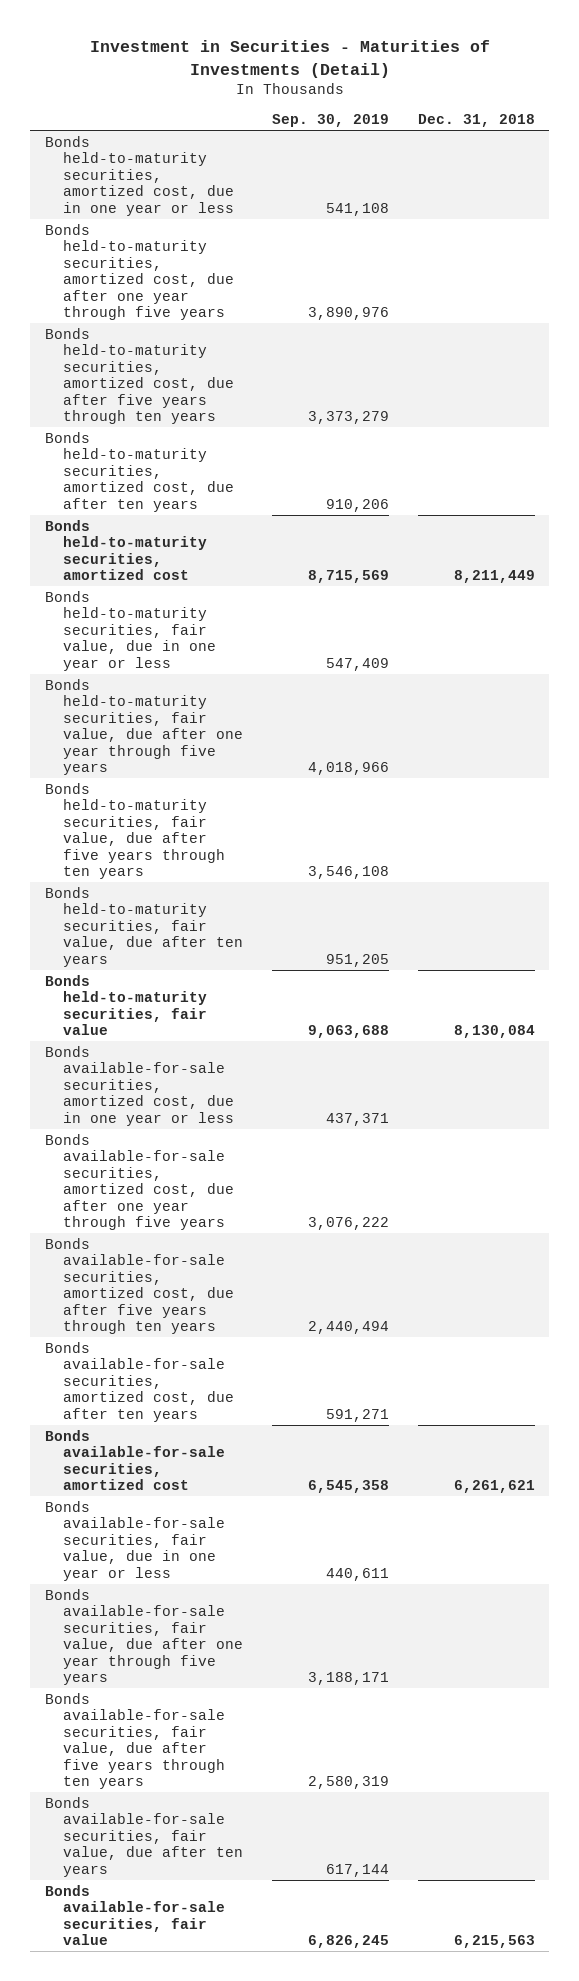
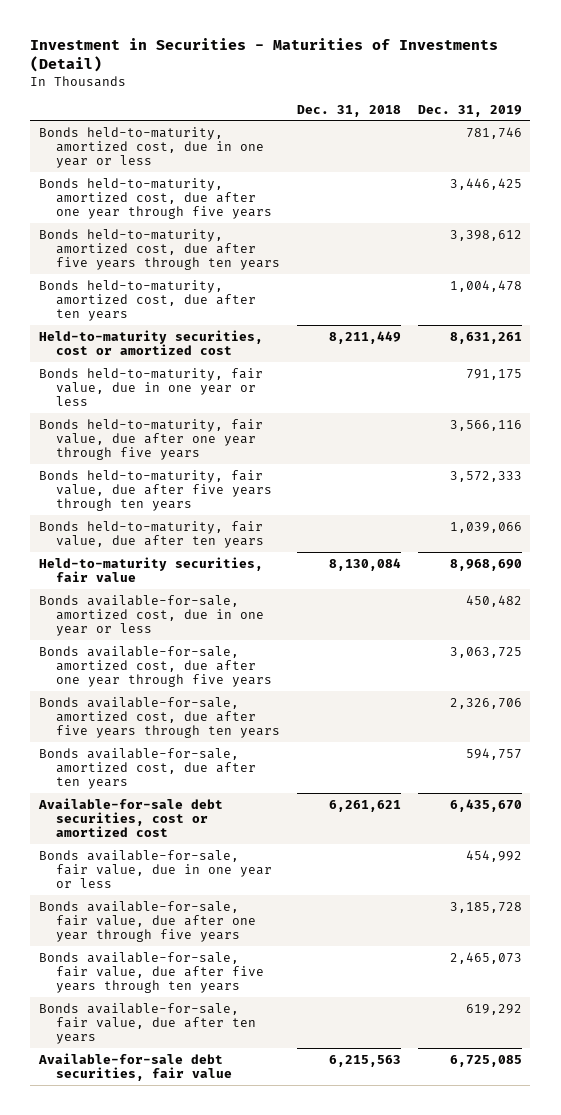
[272,113,390,127] Sep. 30, 2019 -> none
none -> [417,104,522,117] Dec. 31, 2019
[44,135,235,216] Bonds held-to-maturity securities, amortized cost, due in one year or less -> [38,126,265,169] Bonds held-to-maturity, amortized cost, due in one year or less
[44,223,235,321] Bonds held-to-maturity securities, amortized cost, due after one year through five years -> [38,177,273,220] Bonds held-to-maturity, amortized cost, due after one year through five years
[44,327,235,425] Bonds held-to-maturity securities, amortized cost, due after five years through ten years -> [38,228,281,271] Bonds held-to-maturity, amortized cost, due after five years through ten years
[44,431,235,512] Bonds held-to-maturity securities, amortized cost, due after ten years -> [38,279,257,322] Bonds held-to-maturity, amortized cost, due after ten years
[44,519,208,581] Bonds held-to-maturity securities, amortized cost -> [38,329,263,355] Held-to-maturity securities, cost or amortized cost
[44,590,217,671] Bonds held-to-maturity securities, fair value, due in one year or less -> [38,367,263,407] Bonds held-to-maturity, fair value, due in one year or less
[44,678,244,776] Bonds held-to-maturity securities, fair value, due after one year through five years -> [38,418,263,461] Bonds held-to-maturity, fair value, due after one year through five years
[44,782,226,880] Bonds held-to-maturity securities, fair value, due after five years through ten years -> [38,469,273,512] Bonds held-to-maturity, fair value, due after five years through ten years
[44,886,244,967] Bonds held-to-maturity securities, fair value, due after ten years -> [38,520,265,548] Bonds held-to-maturity, fair value, due after ten years
[44,974,208,1036] Bonds held-to-maturity securities, fair value -> [38,556,263,582] Held-to-maturity securities, fair value
[44,1045,235,1126] Bonds available-for-sale securities, amortized cost, due in one year or less -> [38,594,265,637] Bonds available-for-sale, amortized cost, due in one year or less
[44,1133,235,1231] Bonds available-for-sale securities, amortized cost, due after one year through five years -> [38,645,273,688] Bonds available-for-sale, amortized cost, due after one year through five years
[44,1237,235,1335] Bonds available-for-sale securities, amortized cost, due after five years through ten years -> [38,696,281,739] Bonds available-for-sale, amortized cost, due after five years through ten years
[44,1341,235,1422] Bonds available-for-sale securities, amortized cost, due after ten years -> [38,747,257,790] Bonds available-for-sale, amortized cost, due after ten years
[44,1429,226,1491] Bonds available-for-sale securities, amortized cost -> [37,797,223,838] Available-for-sale debt securities, cost or amortized cost
[44,1500,226,1581] Bonds available-for-sale securities, fair value, due in one year or less -> [38,849,273,889] Bonds available-for-sale, fair value, due in one year or less
[44,1588,244,1686] Bonds available-for-sale securities, fair value, due after one year through five years -> [38,900,257,943] Bonds available-for-sale, fair value, due after one year through five years
[44,1692,226,1790] Bonds available-for-sale securities, fair value, due after five years through ten years -> [38,951,265,994] Bonds available-for-sale, fair value, due after five years through ten years
[44,1796,244,1877] Bonds available-for-sale securities, fair value, due after ten years -> [38,1002,257,1045] Bonds available-for-sale, fair value, due after ten years
[44,1884,226,1946] Bonds available-for-sale securities, fair value -> [37,1052,233,1081] Available-for-sale debt securities, fair value

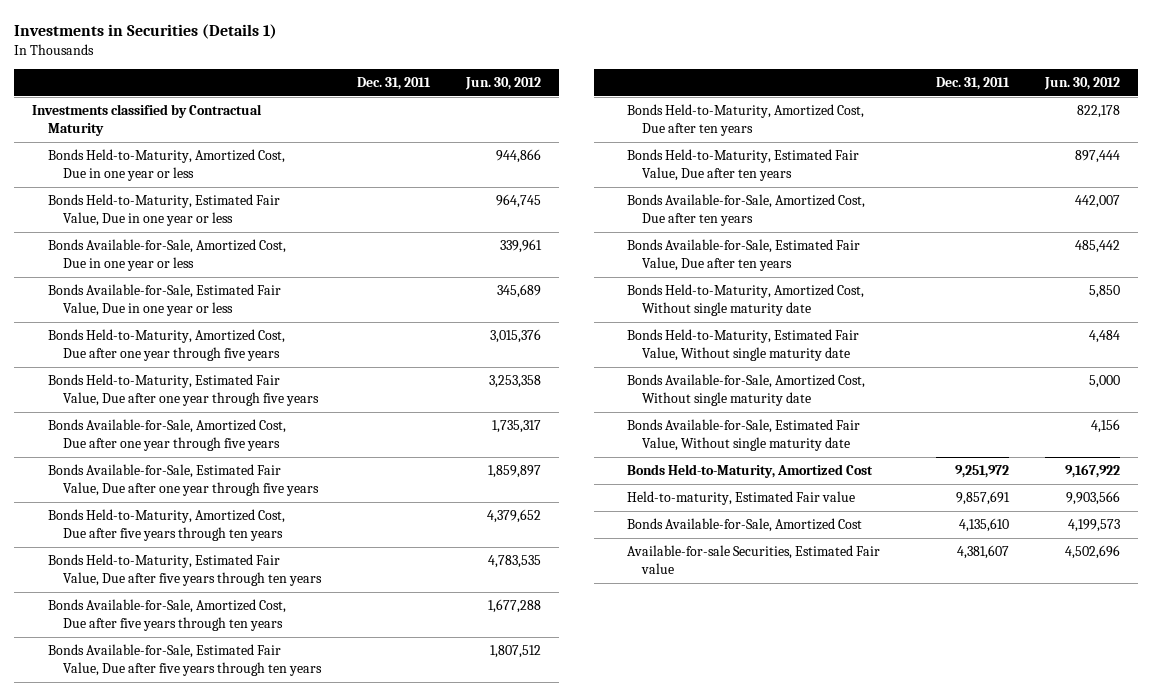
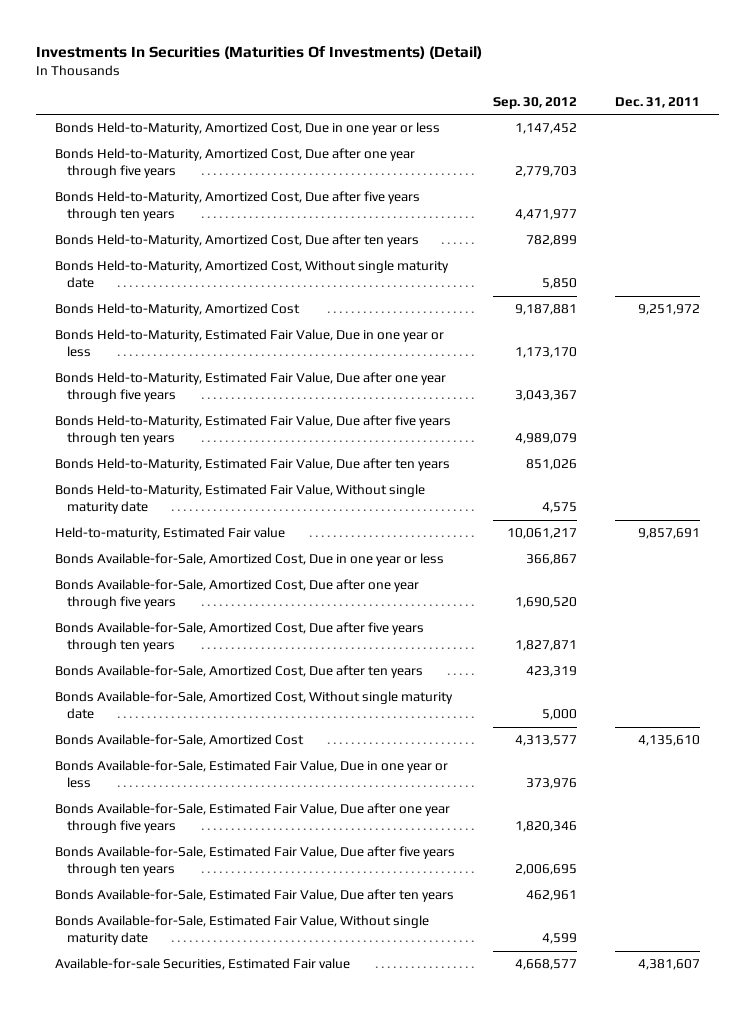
[14,23,278,39] Investments in Securities (Details 1) -> [36,46,483,60] Investments In Securities (Maturities Of Investments) (Detail)
[464,76,541,90] Jun. 30, 2012 -> none
none -> [493,96,578,109] Sep. 30, 2012
[32,104,263,136] Investments classified by Contractual Maturity -> none
[47,194,280,226] Bonds Held-to-Maturity, Estimated Fair Value, Due in one year or less -> [55,329,445,358] Bonds Held-to-Maturity, Estimated Fair Value, Due in one year or less
[47,374,319,406] Bonds Held-to-Maturity, Estimated Fair Value, Due after one year through five years -> [55,372,447,403] Bonds Held-to-Maturity, Estimated Fair Value, Due after one year through five years
[47,554,322,586] Bonds Held-to-Maturity, Estimated Fair Value, Due after five years through ten years -> [55,415,452,446] Bonds Held-to-Maturity, Estimated Fair Value, Due after five years through ten years
[626,149,859,181] Bonds Held-to-Maturity, Estimated Fair Value, Due after ten years -> [55,458,451,472] Bonds Held-to-Maturity, Estimated Fair Value, Due after ten years
[626,329,859,361] Bonds Held-to-Maturity, Estimated Fair Value, Without single maturity date -> [55,484,426,515] Bonds Held-to-Maturity, Estimated Fair Value, Without single maturity date
[47,239,286,271] Bonds Available-for-Sale, Amortized Cost, Due in one year or less -> [55,553,445,567] Bonds Available-for-Sale, Amortized Cost, Due in one year or less
[47,419,286,451] Bonds Available-for-Sale, Amortized Cost, Due after one year through five years -> [55,579,420,610] Bonds Available-for-Sale, Amortized Cost, Due after one year through five years
[47,599,286,631] Bonds Available-for-Sale, Amortized Cost, Due after five years through ten years -> [55,622,425,653] Bonds Available-for-Sale, Amortized Cost, Due after five years through ten years
[626,194,865,226] Bonds Available-for-Sale, Amortized Cost, Due after ten years -> [55,665,424,679] Bonds Available-for-Sale, Amortized Cost, Due after ten years
[626,374,865,406] Bonds Available-for-Sale, Amortized Cost, Without single maturity date -> [55,691,454,720] Bonds Available-for-Sale, Amortized Cost, Without single maturity date
[47,284,281,316] Bonds Available-for-Sale, Estimated Fair Value, Due in one year or less -> [55,760,449,789] Bonds Available-for-Sale, Estimated Fair Value, Due in one year or less
[47,464,319,496] Bonds Available-for-Sale, Estimated Fair Value, Due after one year through five years -> [55,803,451,834] Bonds Available-for-Sale, Estimated Fair Value, Due after one year through five years
[47,644,322,676] Bonds Available-for-Sale, Estimated Fair Value, Due after five years through ten years -> [55,846,456,877] Bonds Available-for-Sale, Estimated Fair Value, Due after five years through ten years
[626,239,860,271] Bonds Available-for-Sale, Estimated Fair Value, Due after ten years -> [55,889,455,903] Bonds Available-for-Sale, Estimated Fair Value, Due after ten years
[626,419,860,451] Bonds Available-for-Sale, Estimated Fair Value, Without single maturity date -> [55,915,430,946] Bonds Available-for-Sale, Estimated Fair Value, Without single maturity date

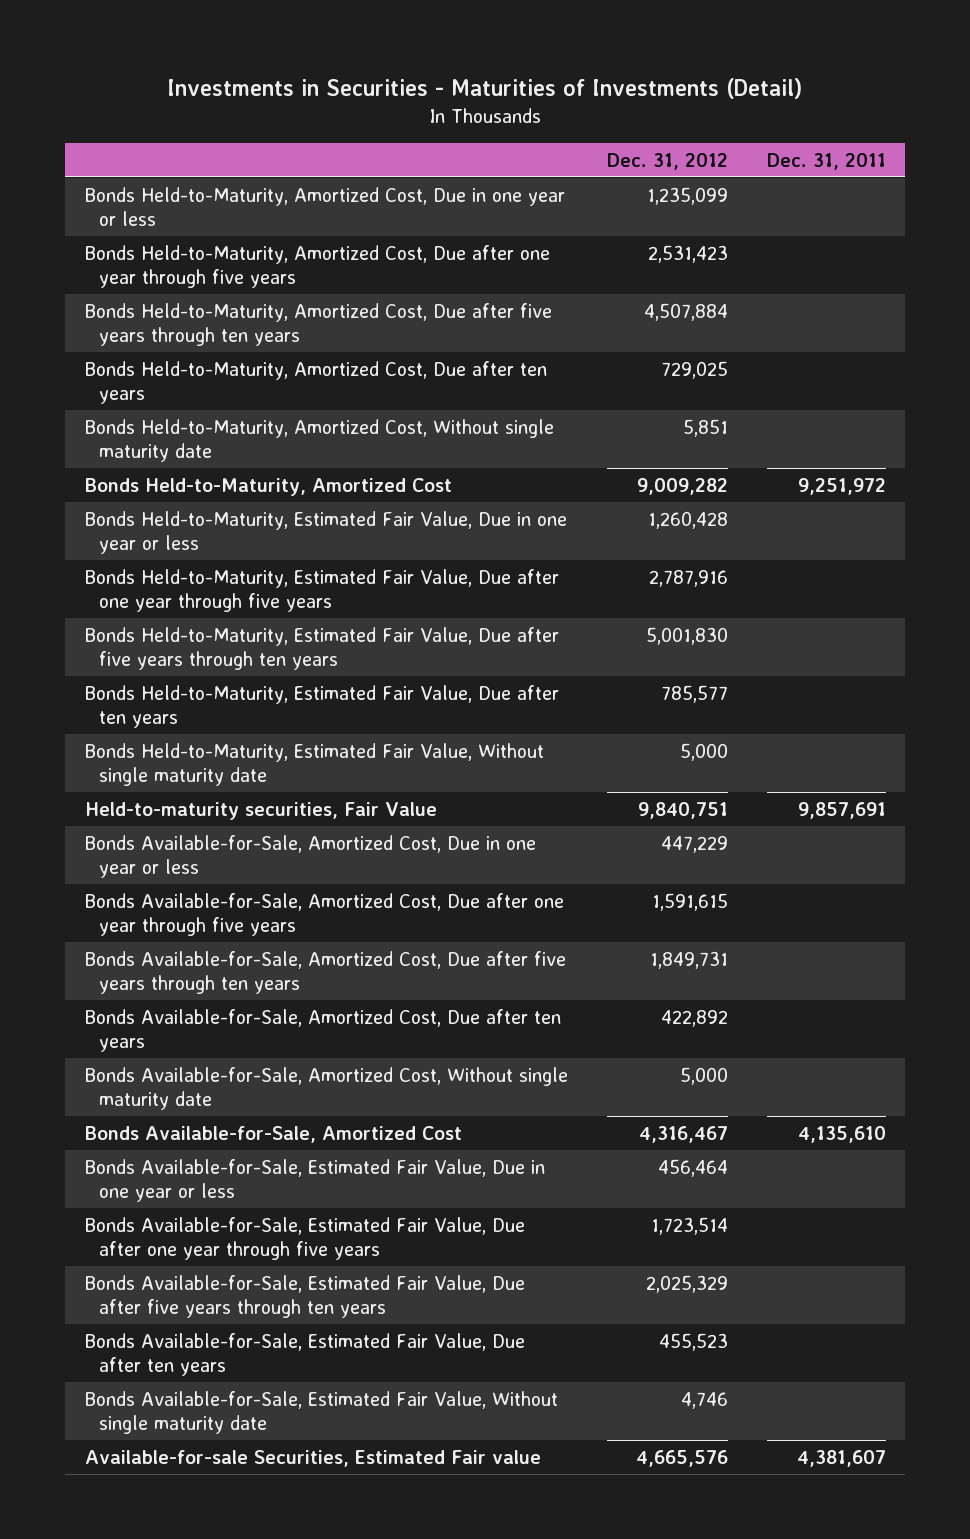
[36,46,483,60] Investments In Securities (Maturities Of Investments) (Detail) -> [167,78,803,100] Investments in Securities - Maturities of Investments (Detail)
[493,96,578,109] Sep. 30, 2012 -> none
none -> [606,152,728,170] Dec. 31, 2012
[55,527,286,541] Held-to-maturity, Estimated Fair value -> [84,801,437,820] Held-to-maturity securities, Fair Value

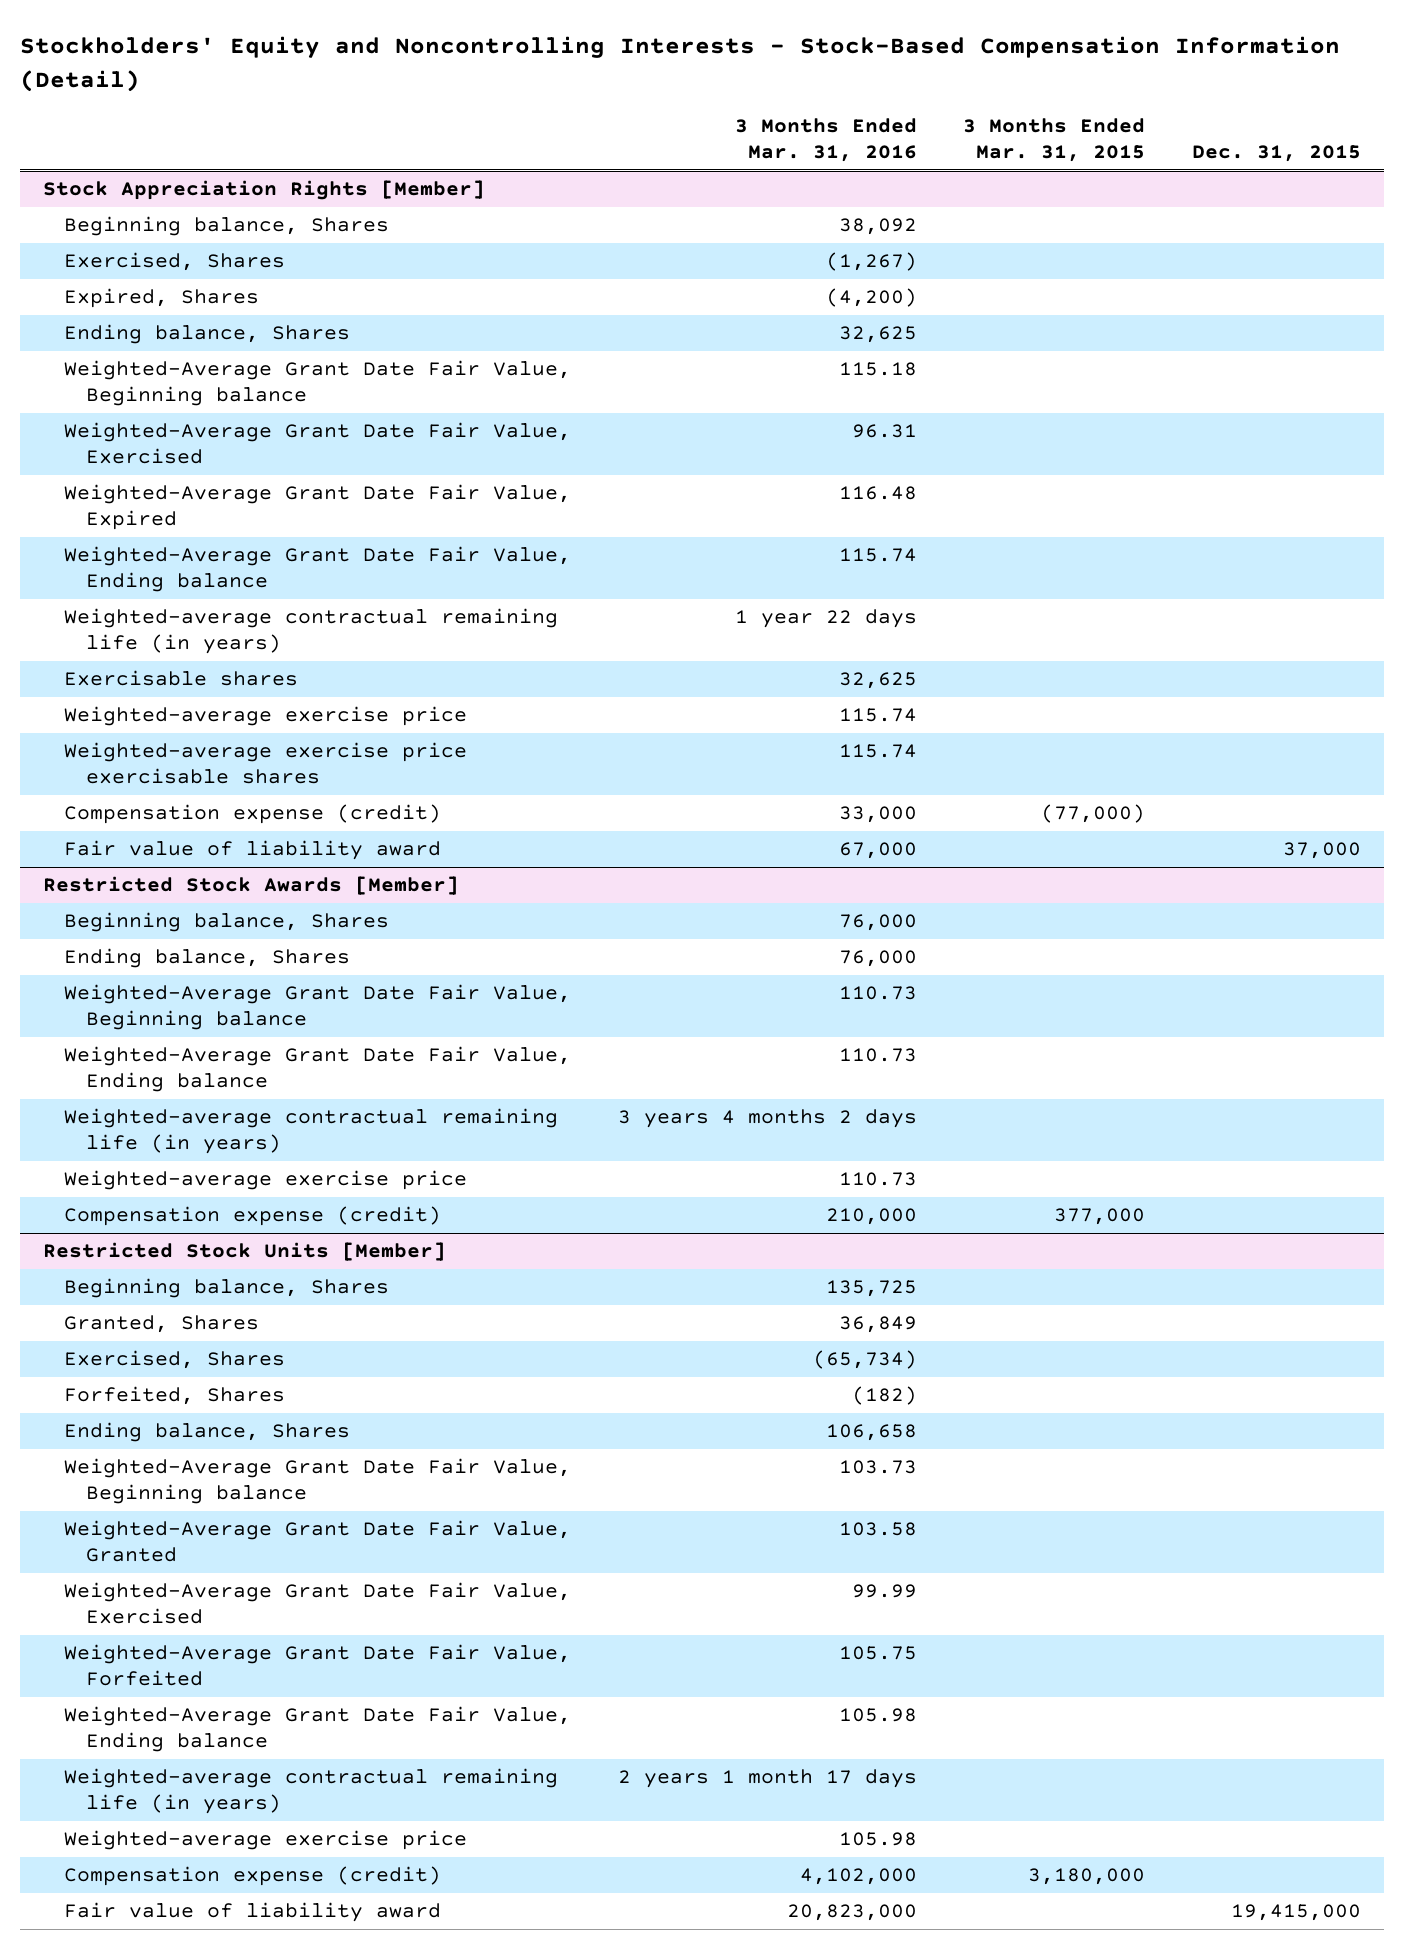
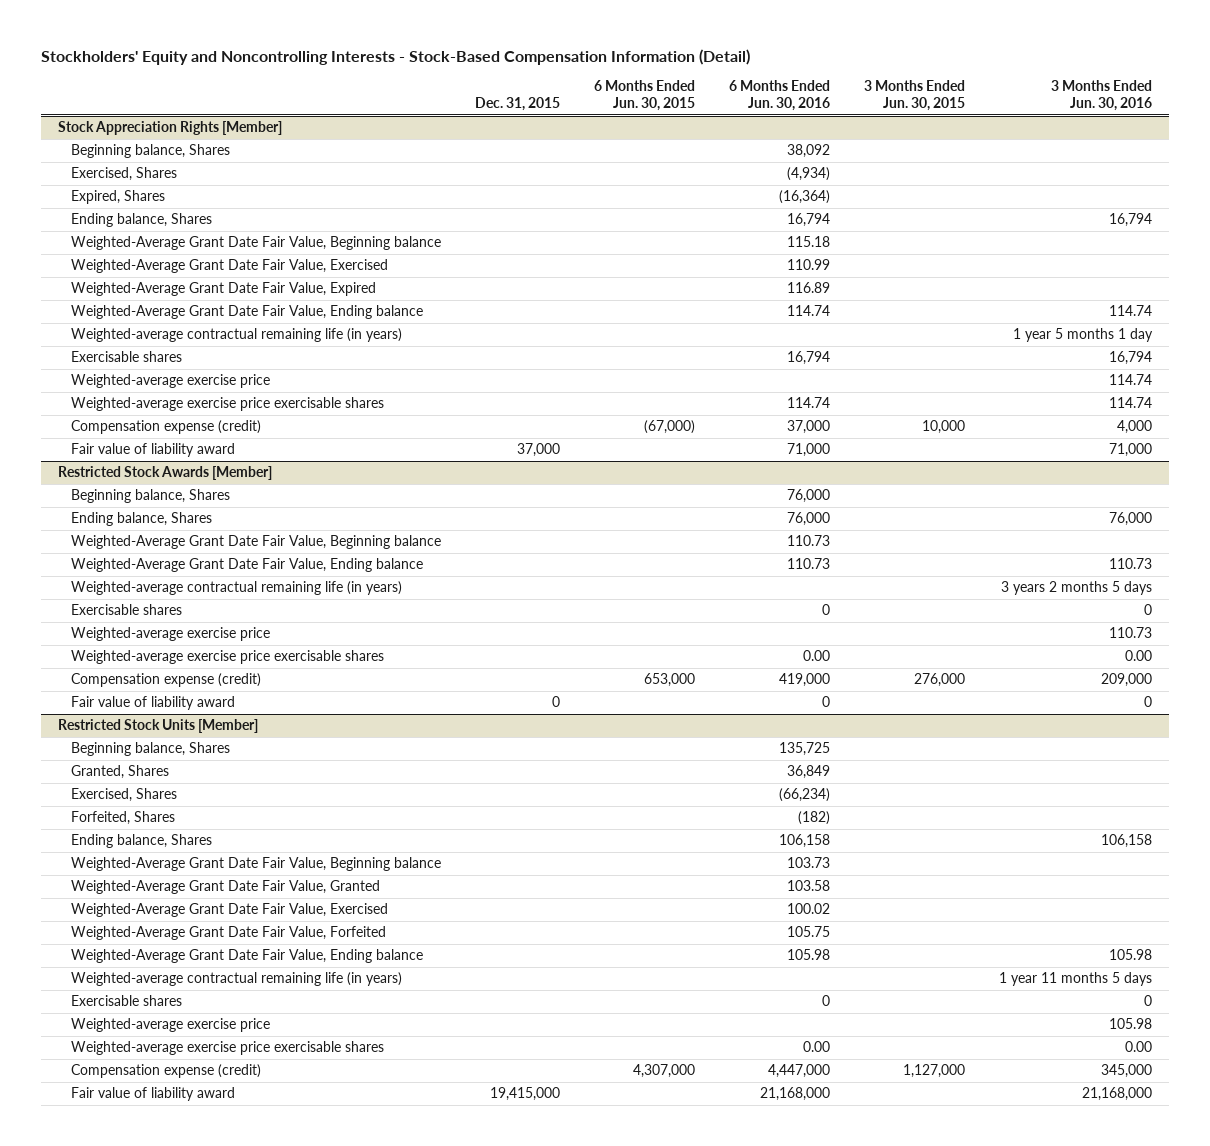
[734,118,917,163] 3 Months Ended Mar. 31, 2016 -> none
[963,118,1146,163] 3 Months Ended Mar. 31, 2015 -> none
none -> [593,80,695,112] 6 Months Ended Jun. 30, 2015
none -> [729,80,831,112] 6 Months Ended Jun. 30, 2016
none -> [864,80,966,112] 3 Months Ended Jun. 30, 2015
none -> [1051,80,1153,112] 3 Months Ended Jun. 30, 2016
none -> [70,604,182,616] Exercisable shares
none -> [70,650,384,665] Weighted-average exercise price exercisable shares
none -> [70,696,235,711] Fair value of liability award
none -> [70,995,182,1007] Exercisable shares
none -> [70,1041,384,1056] Weighted-average exercise price exercisable shares

